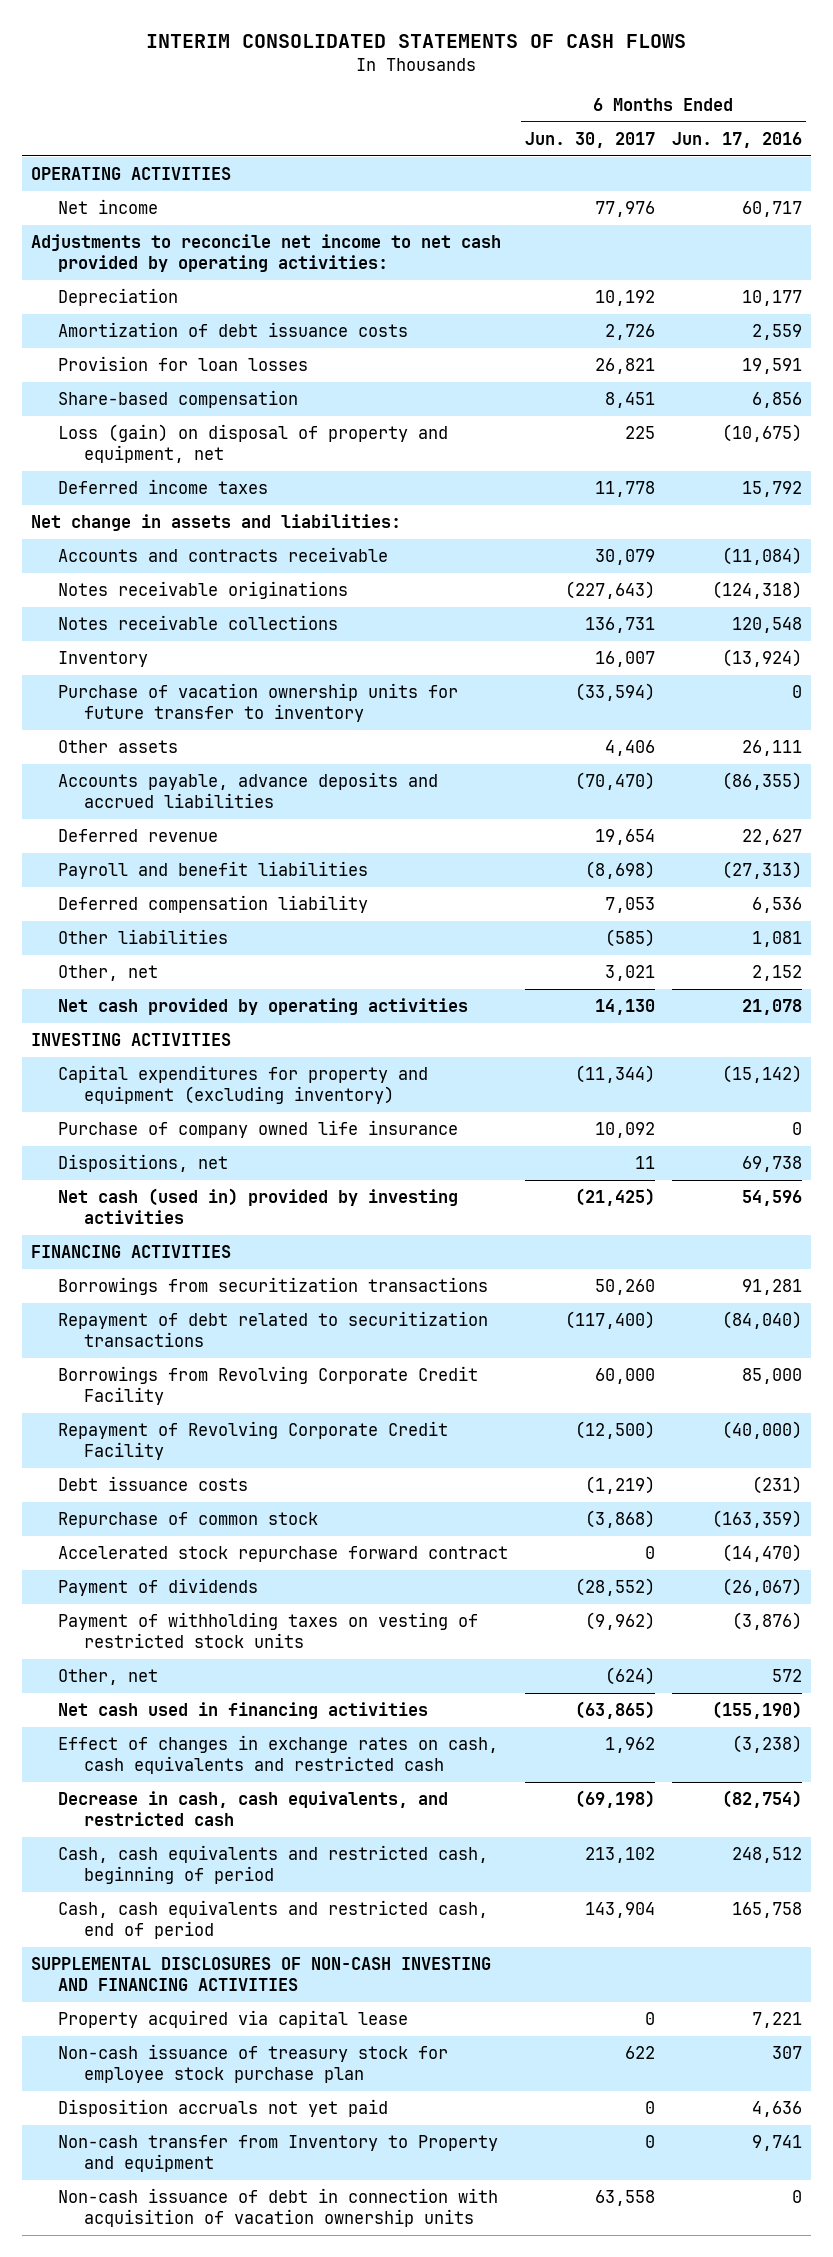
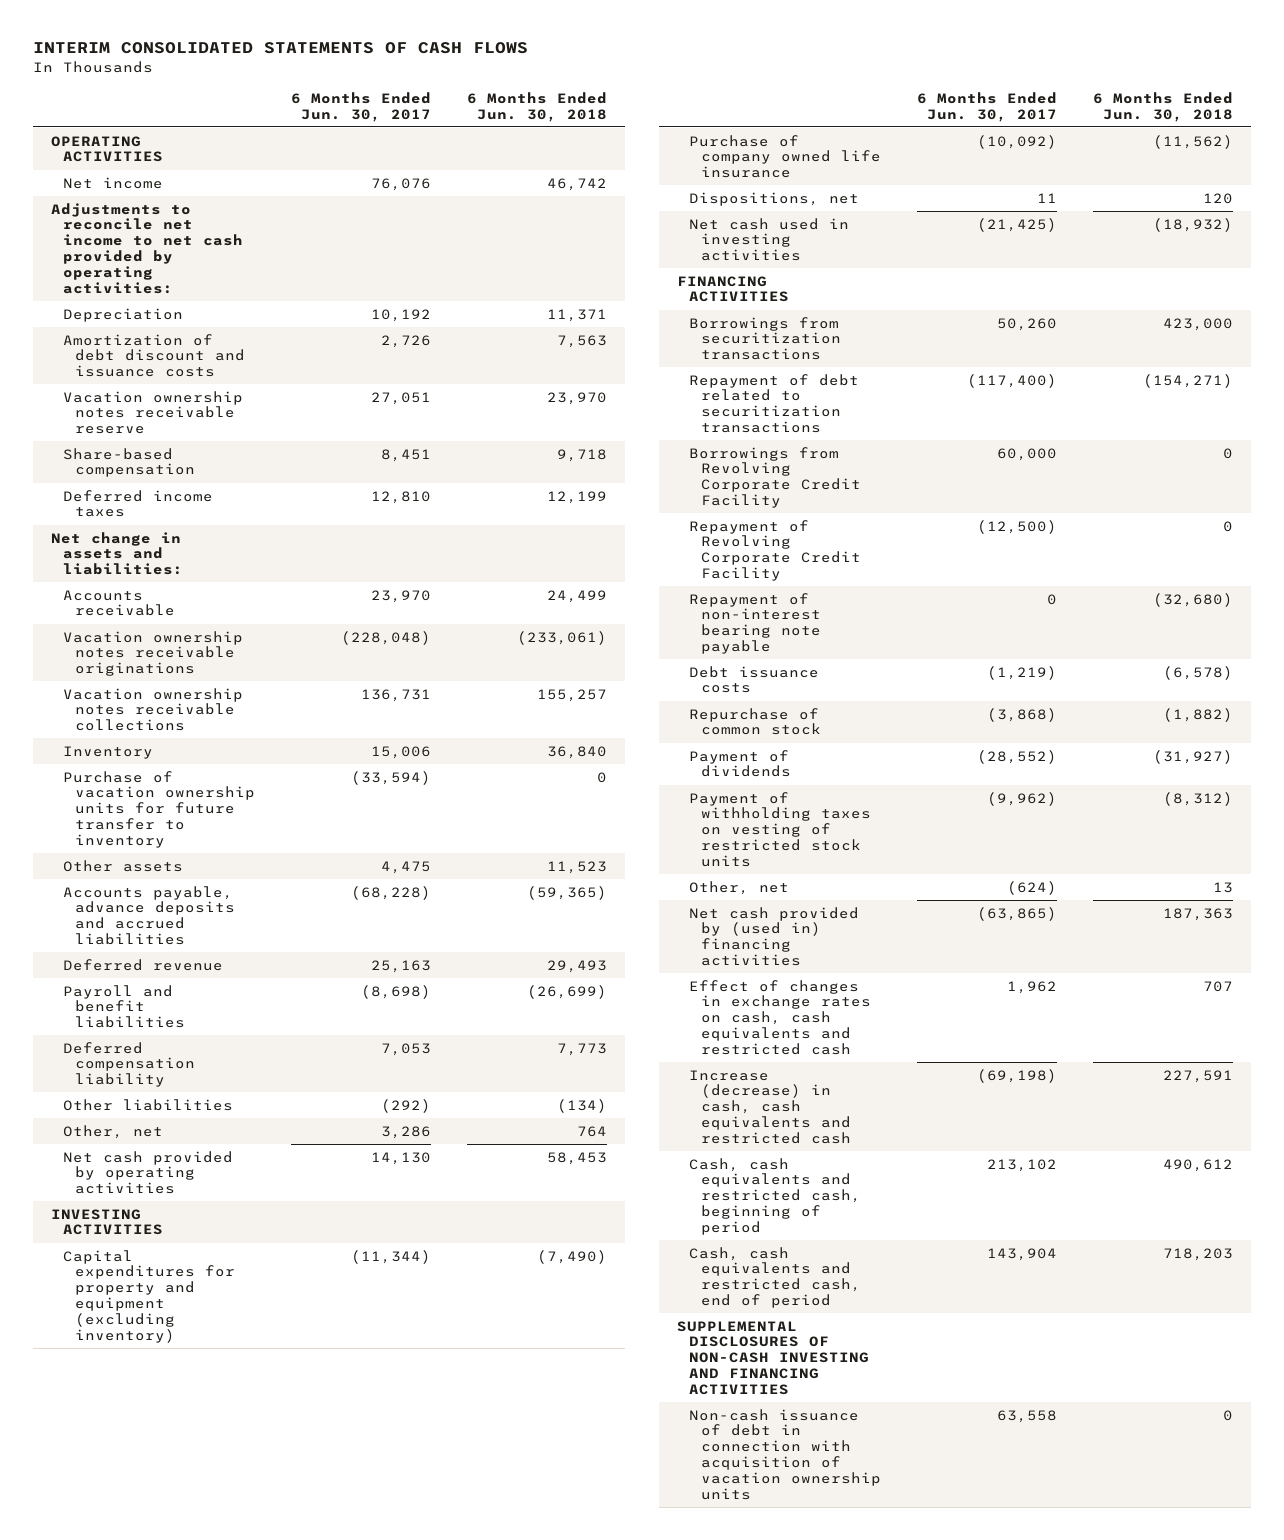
[672,131,803,148] Jun. 17, 2016 -> none
none -> [467,91,608,122] 6 Months Ended Jun. 30, 2018
[594,201,655,218] 77,976 -> [371,177,432,191] 76,076
[57,356,308,372] Provision for loan losses -> none
[57,322,408,338] Amortization of debt issuance costs -> [62,333,245,378] Amortization of debt discount and issuance costs
none -> [62,390,243,435] Vacation ownership notes receivable reserve
[57,424,448,463] Loss (gain) on disposal of property and equipment, net -> none
[594,481,655,498] 11,778 -> [371,490,432,504] 12,810
[57,547,388,563] Accounts and contracts receivable -> [62,589,175,617] Accounts receivable
[594,549,655,566] 30,079 -> [371,589,432,603] 23,970
[57,581,348,600] Notes receivable originations -> [62,630,243,677] Vacation ownership notes receivable originations
[564,581,655,600] (227,643) -> [341,630,432,645] (228,048)
[57,615,338,631] Notes receivable collections -> [62,687,243,732] Vacation ownership notes receivable collections
[594,651,655,668] 16,007 -> [371,745,432,759] 15,006
[604,740,655,757] 4,406 -> [381,860,432,874] 4,475
[574,772,655,791] (70,470) -> [351,885,432,900] (68,228)
[594,829,655,846] 19,654 -> [371,959,432,973] 25,163
[604,929,655,948] (585) -> [381,1098,432,1113] (292)
[604,965,655,982] 3,021 -> [381,1125,432,1139] 3,286
[594,1122,655,1139] 10,092 -> [977,134,1058,149] (10,092)
[57,1188,458,1224] Net cash (used in) provided by investing activities -> [688,217,849,262] Net cash used in investing activities
none -> [688,592,822,654] Repayment of non-interest bearing note payable
[57,1546,508,1563] Accelerated stock repurchase forward contract -> none
[57,1702,428,1720] Net cash used in financing activities -> [688,906,859,966] Net cash provided by (used in) financing activities
[57,1791,448,1826] Decrease in cash, cash equivalents, and restricted cash -> [688,1069,852,1144] Increase (decrease) in cash, cash equivalents and restricted cash
[57,2010,408,2029] Property acquired via capital lease -> none
[57,2044,448,2083] Non-cash issuance of treasury stock for employee stock purchase plan -> none
[57,2099,388,2118] Disposition accruals not yet paid -> none
[57,2135,498,2172] Non-cash transfer from Inventory to Property and equipment -> none

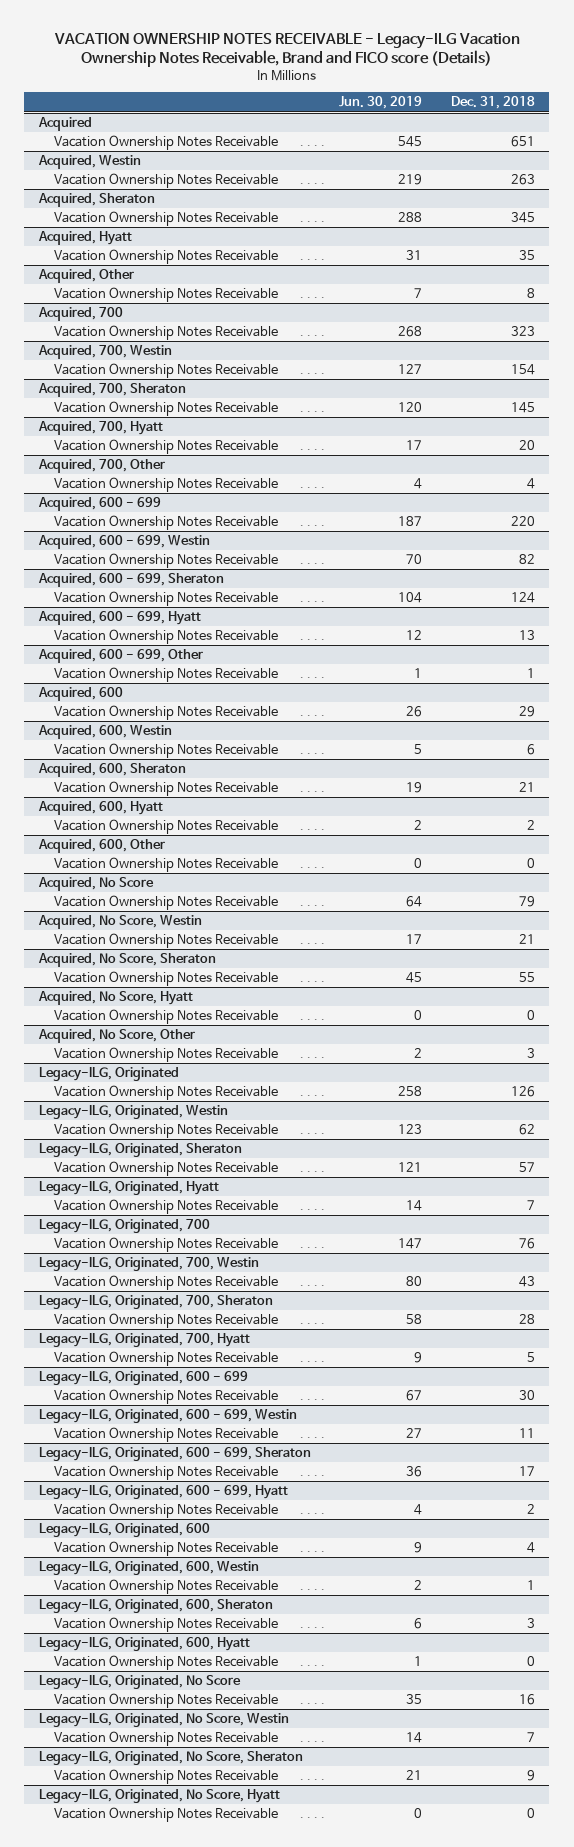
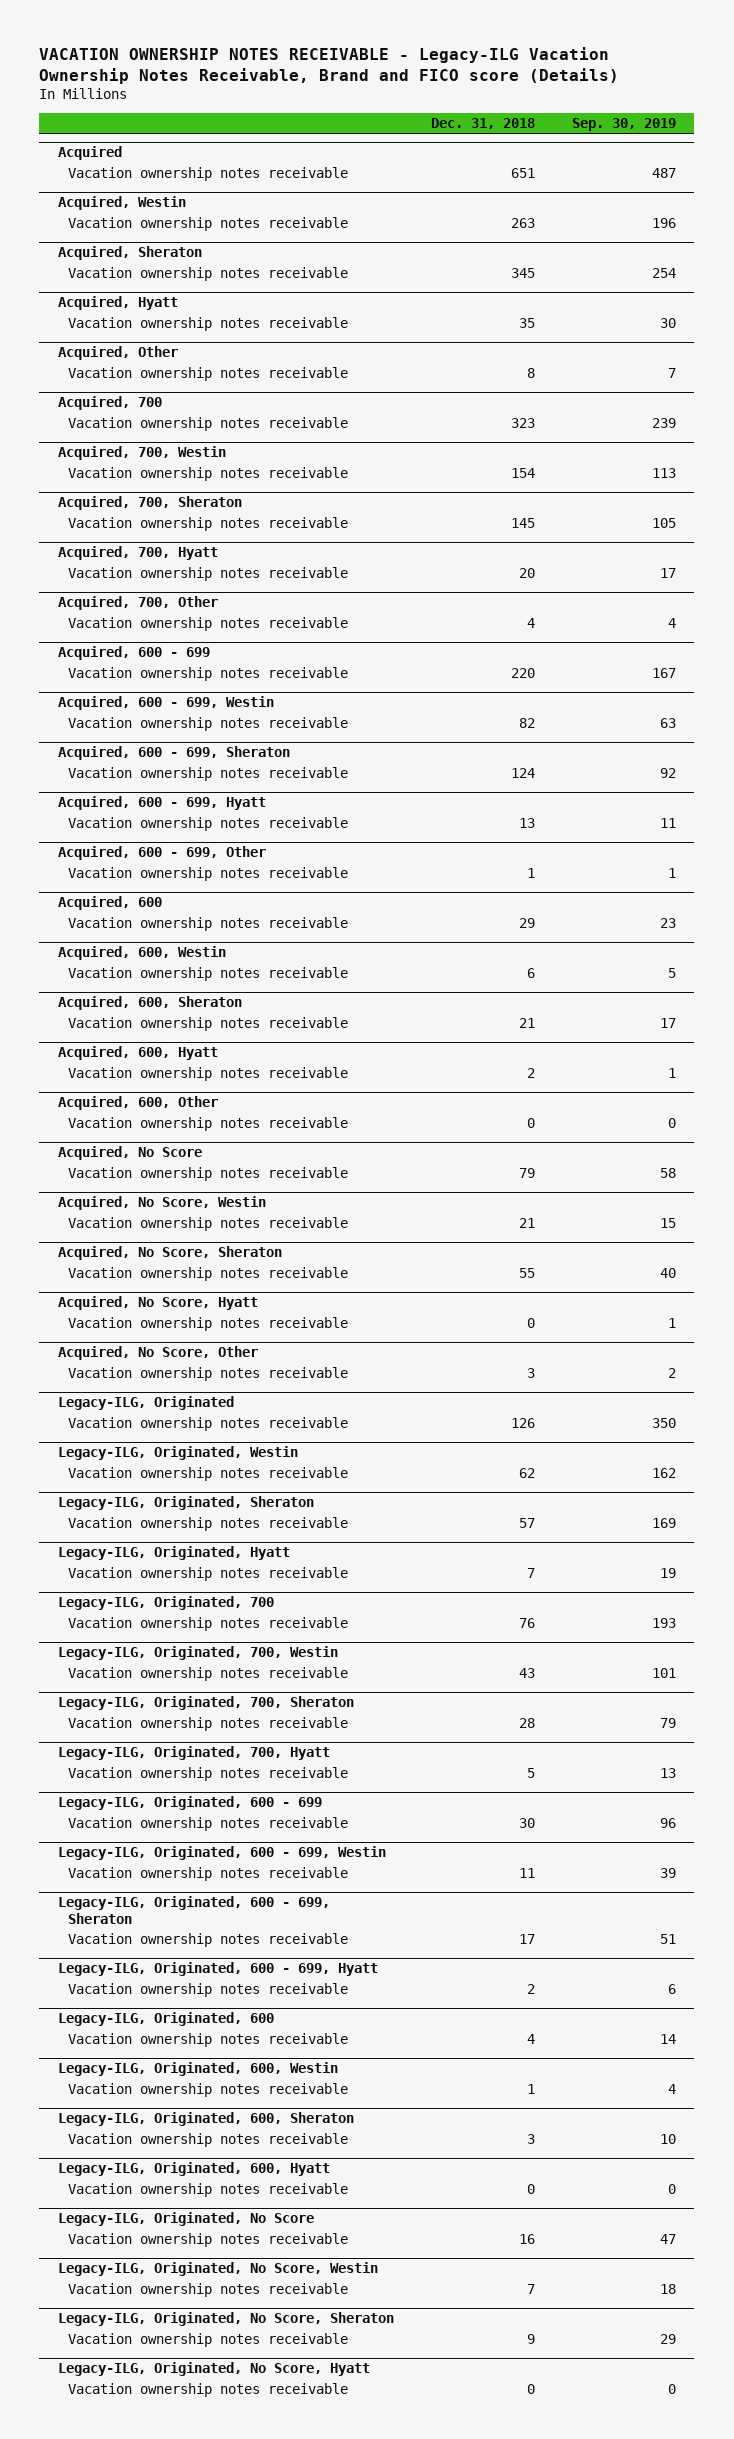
[339,96,423,110] Jun. 30, 2019 -> none
none -> [571,118,676,132] Sep. 30, 2019
[54,135,279,151] Vacation Ownership Notes Receivable -> [67,167,348,182] Vacation ownership notes receivable
[54,173,279,189] Vacation Ownership Notes Receivable -> [67,217,348,232] Vacation ownership notes receivable
[54,211,279,227] Vacation Ownership Notes Receivable -> [67,267,348,282] Vacation ownership notes receivable
[54,249,279,265] Vacation Ownership Notes Receivable -> [67,317,348,332] Vacation ownership notes receivable
[54,287,279,303] Vacation Ownership Notes Receivable -> [67,367,348,382] Vacation ownership notes receivable
[54,325,279,341] Vacation Ownership Notes Receivable -> [67,417,348,432] Vacation ownership notes receivable
[54,363,279,379] Vacation Ownership Notes Receivable -> [67,467,348,482] Vacation ownership notes receivable
[54,401,279,417] Vacation Ownership Notes Receivable -> [67,517,348,532] Vacation ownership notes receivable
[54,439,279,455] Vacation Ownership Notes Receivable -> [67,567,348,582] Vacation ownership notes receivable
[54,477,279,493] Vacation Ownership Notes Receivable -> [67,617,348,632] Vacation ownership notes receivable
[54,515,279,531] Vacation Ownership Notes Receivable -> [67,667,348,682] Vacation ownership notes receivable
[54,553,279,569] Vacation Ownership Notes Receivable -> [67,717,348,732] Vacation ownership notes receivable
[54,591,279,607] Vacation Ownership Notes Receivable -> [67,767,348,782] Vacation ownership notes receivable
[54,629,279,645] Vacation Ownership Notes Receivable -> [67,817,348,832] Vacation ownership notes receivable
[54,667,279,683] Vacation Ownership Notes Receivable -> [67,867,348,882] Vacation ownership notes receivable
[54,705,279,721] Vacation Ownership Notes Receivable -> [67,917,348,932] Vacation ownership notes receivable
[54,743,279,759] Vacation Ownership Notes Receivable -> [67,967,348,982] Vacation ownership notes receivable
[54,781,279,797] Vacation Ownership Notes Receivable -> [67,1017,348,1032] Vacation ownership notes receivable
[54,819,279,835] Vacation Ownership Notes Receivable -> [67,1067,348,1082] Vacation ownership notes receivable
[54,857,279,873] Vacation Ownership Notes Receivable -> [67,1117,348,1132] Vacation ownership notes receivable
[54,895,279,911] Vacation Ownership Notes Receivable -> [67,1167,348,1182] Vacation ownership notes receivable
[54,933,279,949] Vacation Ownership Notes Receivable -> [67,1217,348,1232] Vacation ownership notes receivable
[54,971,279,987] Vacation Ownership Notes Receivable -> [67,1267,348,1282] Vacation ownership notes receivable
[54,1009,279,1025] Vacation Ownership Notes Receivable -> [67,1317,348,1332] Vacation ownership notes receivable
[54,1047,279,1063] Vacation Ownership Notes Receivable -> [67,1367,348,1382] Vacation ownership notes receivable
[54,1085,279,1101] Vacation Ownership Notes Receivable -> [67,1417,348,1432] Vacation ownership notes receivable
[54,1123,279,1139] Vacation Ownership Notes Receivable -> [67,1467,348,1482] Vacation ownership notes receivable
[54,1161,279,1177] Vacation Ownership Notes Receivable -> [67,1517,348,1532] Vacation ownership notes receivable
[54,1199,279,1215] Vacation Ownership Notes Receivable -> [67,1567,348,1582] Vacation ownership notes receivable
[54,1237,279,1253] Vacation Ownership Notes Receivable -> [67,1617,348,1632] Vacation ownership notes receivable
[54,1275,279,1291] Vacation Ownership Notes Receivable -> [67,1667,348,1682] Vacation ownership notes receivable
[54,1313,279,1329] Vacation Ownership Notes Receivable -> [67,1717,348,1732] Vacation ownership notes receivable
[54,1351,279,1367] Vacation Ownership Notes Receivable -> [67,1767,348,1782] Vacation ownership notes receivable
[54,1389,279,1405] Vacation Ownership Notes Receivable -> [67,1817,348,1832] Vacation ownership notes receivable
[54,1427,279,1443] Vacation Ownership Notes Receivable -> [67,1867,348,1882] Vacation ownership notes receivable
[54,1465,279,1481] Vacation Ownership Notes Receivable -> [67,1933,348,1948] Vacation ownership notes receivable
[54,1503,279,1519] Vacation Ownership Notes Receivable -> [67,1983,348,1998] Vacation ownership notes receivable
[54,1541,279,1557] Vacation Ownership Notes Receivable -> [67,2033,348,2048] Vacation ownership notes receivable
[54,1579,279,1595] Vacation Ownership Notes Receivable -> [67,2083,348,2098] Vacation ownership notes receivable
[54,1617,279,1633] Vacation Ownership Notes Receivable -> [67,2133,348,2148] Vacation ownership notes receivable
[54,1655,279,1671] Vacation Ownership Notes Receivable -> [67,2183,348,2198] Vacation ownership notes receivable
[54,1693,279,1709] Vacation Ownership Notes Receivable -> [67,2233,348,2248] Vacation ownership notes receivable
[54,1731,279,1747] Vacation Ownership Notes Receivable -> [67,2283,348,2298] Vacation ownership notes receivable
[54,1769,279,1785] Vacation Ownership Notes Receivable -> [67,2333,348,2348] Vacation ownership notes receivable
[54,1807,279,1823] Vacation Ownership Notes Receivable -> [67,2383,348,2398] Vacation ownership notes receivable

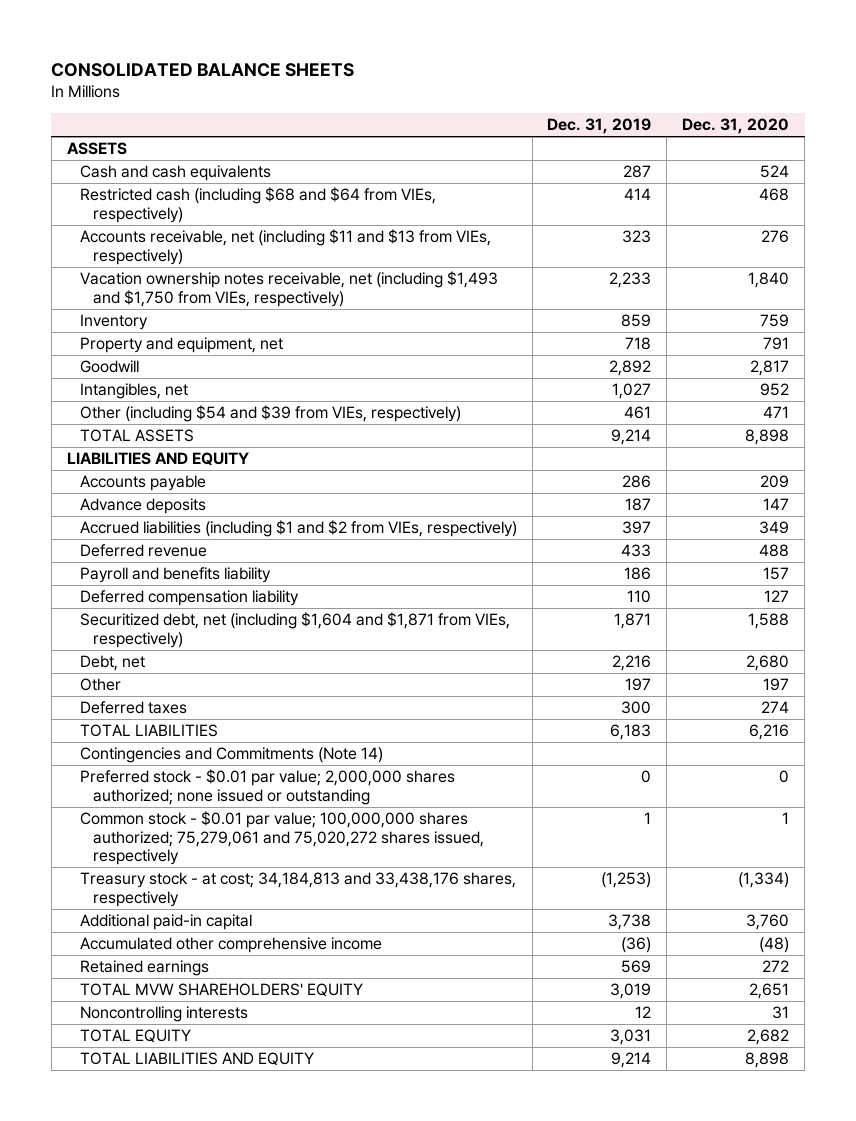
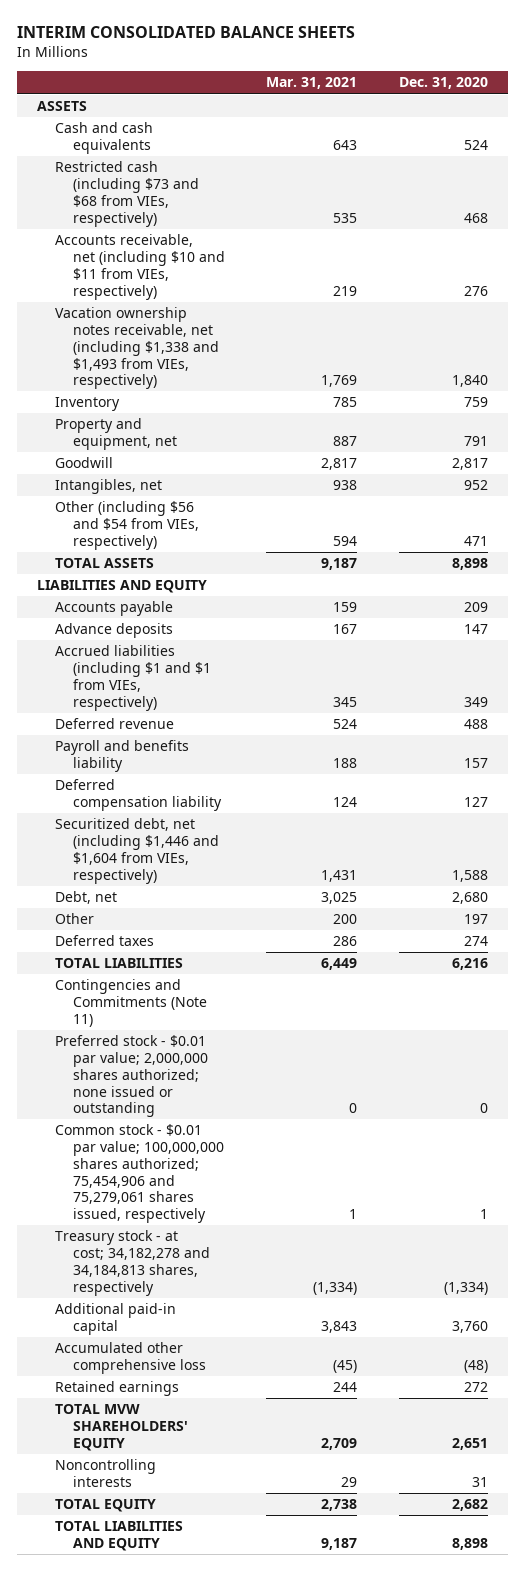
[51,62,355,77] CONSOLIDATED BALANCE SHEETS -> [16,26,355,39] INTERIM CONSOLIDATED BALANCE SHEETS
[547,118,652,135] Dec. 31, 2019 -> none
none -> [266,77,358,90] Mar. 31, 2021
[79,187,436,223] Restricted cash (including $68 and $64 from VIEs, respectively) -> [55,161,200,227] Restricted cash (including $73 and $68 from VIEs, respectively)
[79,229,491,265] Accounts receivable, net (including $11 and $13 from VIEs, respectively) -> [55,234,226,300] Accounts receivable, net (including $10 and $11 from VIEs, respectively)
[79,271,498,307] Vacation ownership notes receivable, net (including $1,493 and $1,750 from VIEs, respectively) -> [55,307,220,390] Vacation ownership notes receivable, net (including $1,338 and $1,493 from VIEs, respectively)
[79,405,461,423] Other (including $54 and $39 from VIEs, respectively) -> [55,501,200,550] Other (including $56 and $54 from VIEs, respectively)
[79,520,517,538] Accrued liabilities (including $1 and $2 from VIEs, respectively) -> [55,645,212,711] Accrued liabilities (including $1 and $1 from VIEs, respectively)
[79,612,510,648] Securitized debt, net (including $1,604 and $1,871 from VIEs, respectively) -> [55,818,220,884] Securitized debt, net (including $1,446 and $1,604 from VIEs, respectively)
[79,747,383,764] Contingencies and Commitments (Note 14) -> [55,979,208,1027] Contingencies and Commitments (Note 11)
[79,811,484,866] Common stock - $0.01 par value; 100,000,000 shares authorized; 75,279,061 and 75,020,272 shares issued, respectively -> [55,1124,225,1224] Common stock - $0.01 par value; 100,000,000 shares authorized; 75,454,906 and 75,279,061 shares issued, respectively
[79,872,516,907] Treasury stock - at cost; 34,184,813 and 33,438,176 shares, respectively -> [55,1230,211,1296] Treasury stock - at cost; 34,182,278 and 34,184,813 shares, respectively
[79,937,382,954] Accumulated other comprehensive income -> [55,1342,207,1374] Accumulated other comprehensive loss

